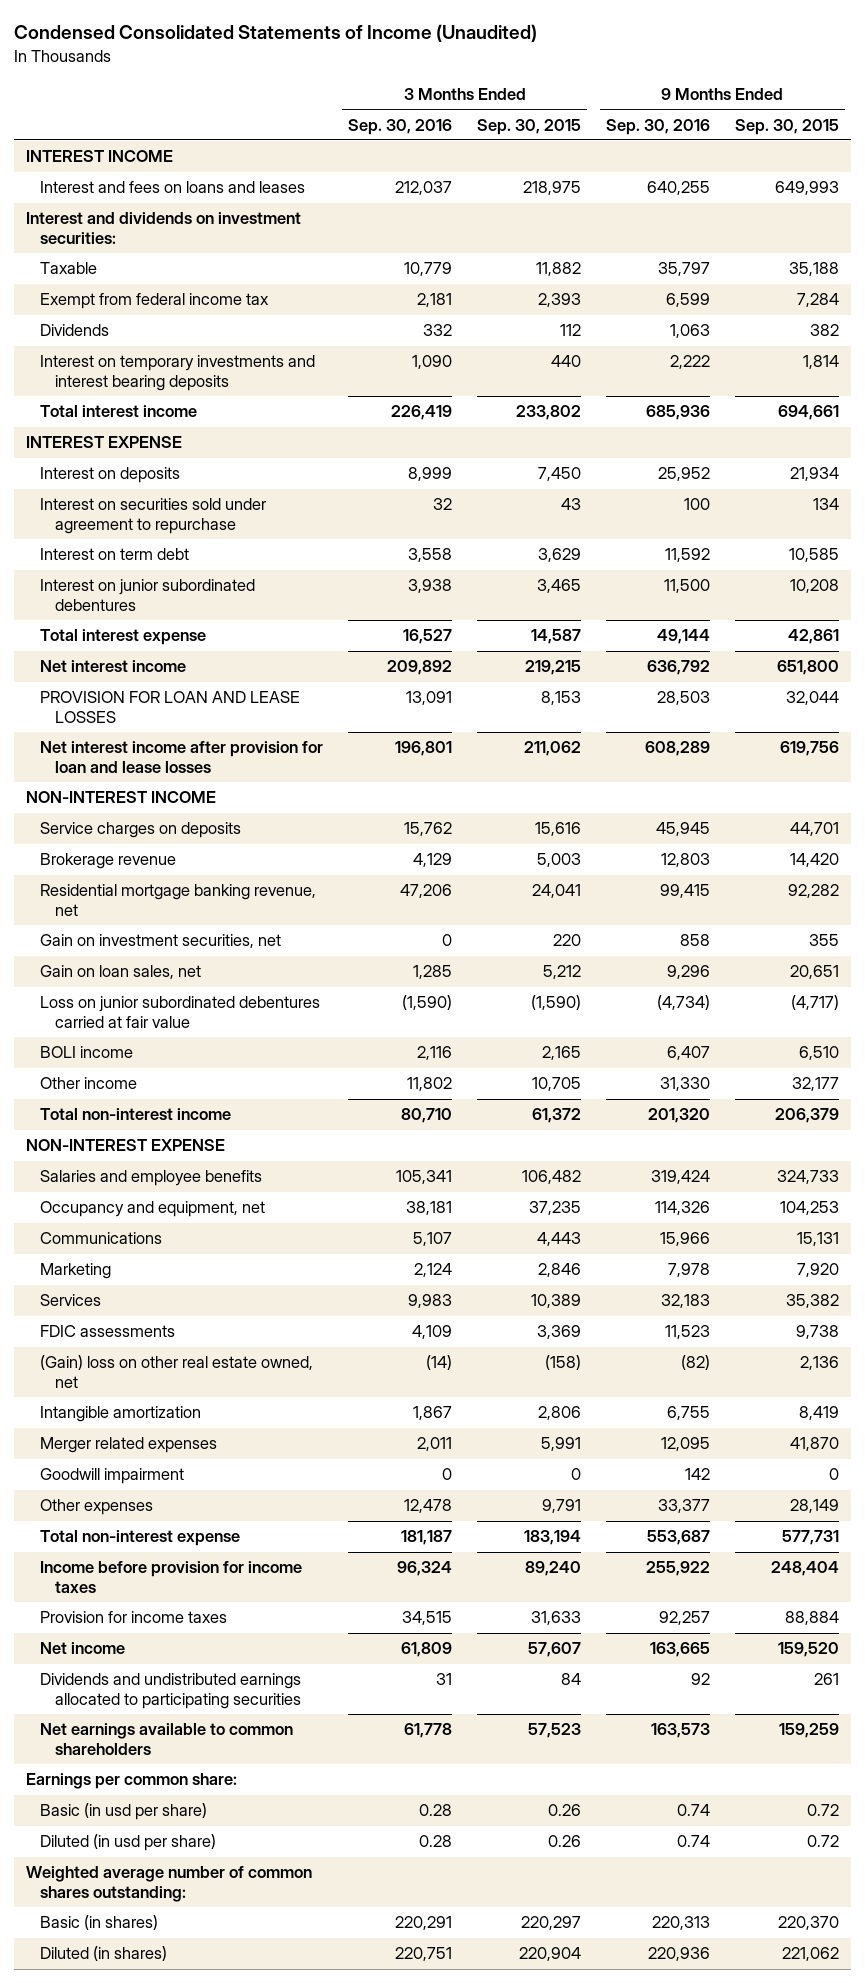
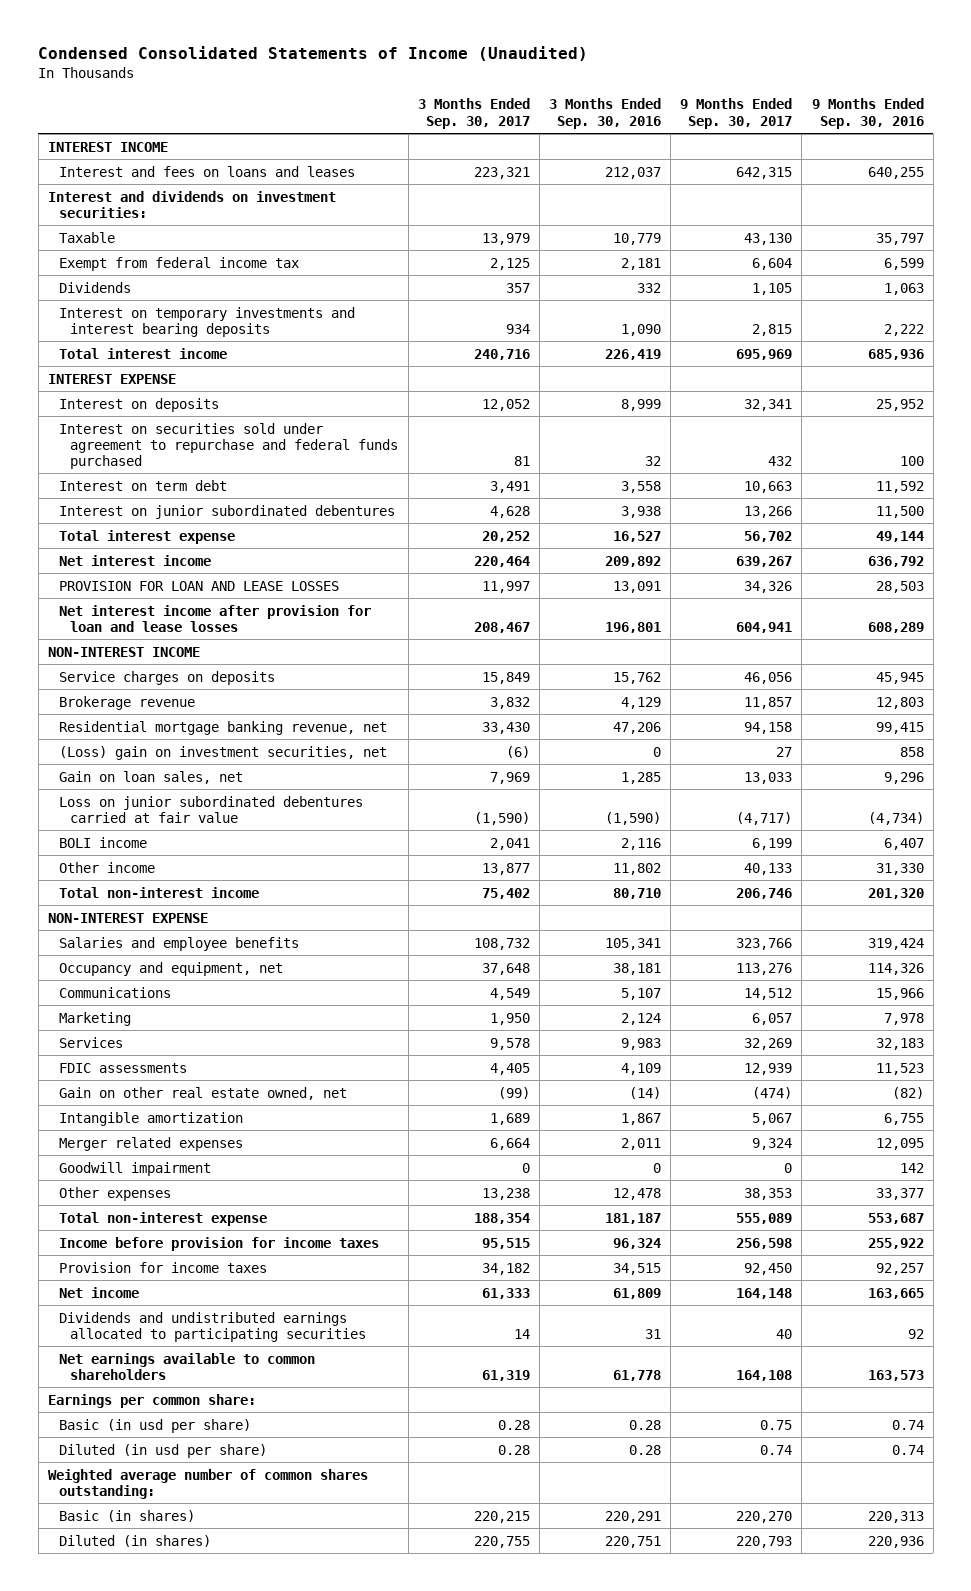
[476,118,581,135] Sep. 30, 2015 -> none
[734,118,839,135] Sep. 30, 2015 -> none
none -> [417,98,530,129] 3 Months Ended Sep. 30, 2017
none -> [680,98,793,129] 9 Months Ended Sep. 30, 2017
[40,498,267,534] Interest on securities sold under agreement to repurchase -> [59,422,399,469] Interest on securities sold under agreement to repurchase and federal funds purchased
[40,934,282,949] Gain on investment securities, net -> [59,745,388,760] (Loss) gain on investment securities, net
[40,1355,314,1388] (Gain) loss on other real estate owned, net -> [59,1086,348,1100] Gain on other real estate owned, net

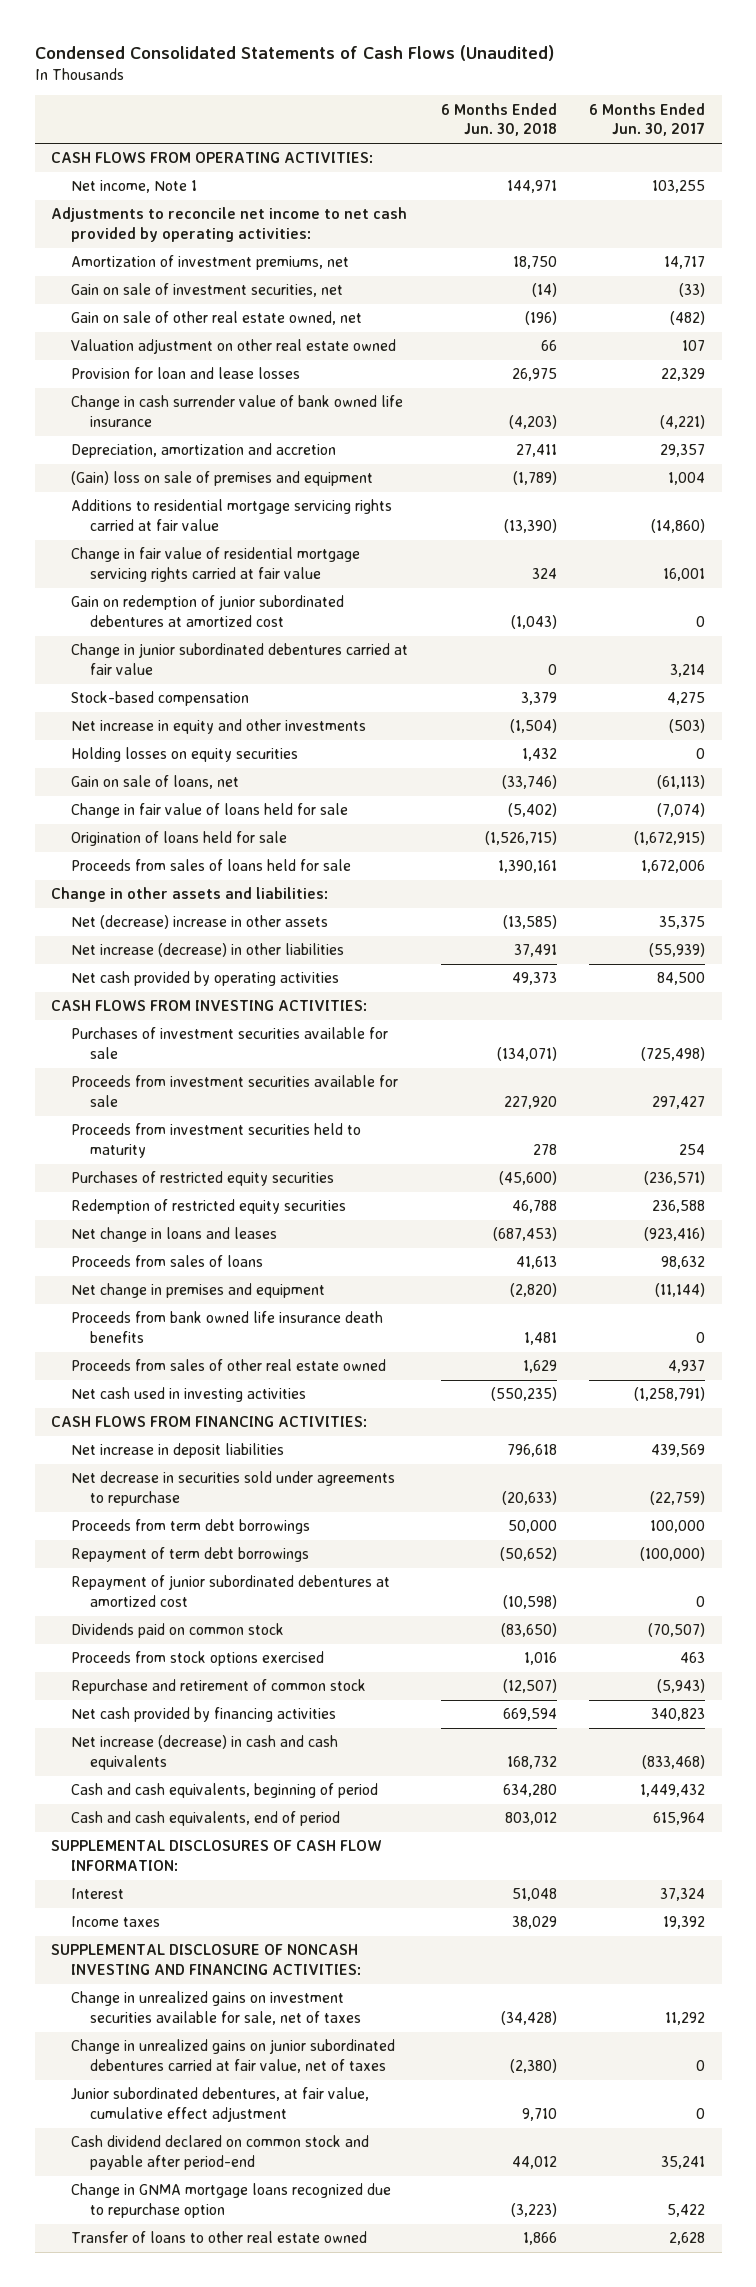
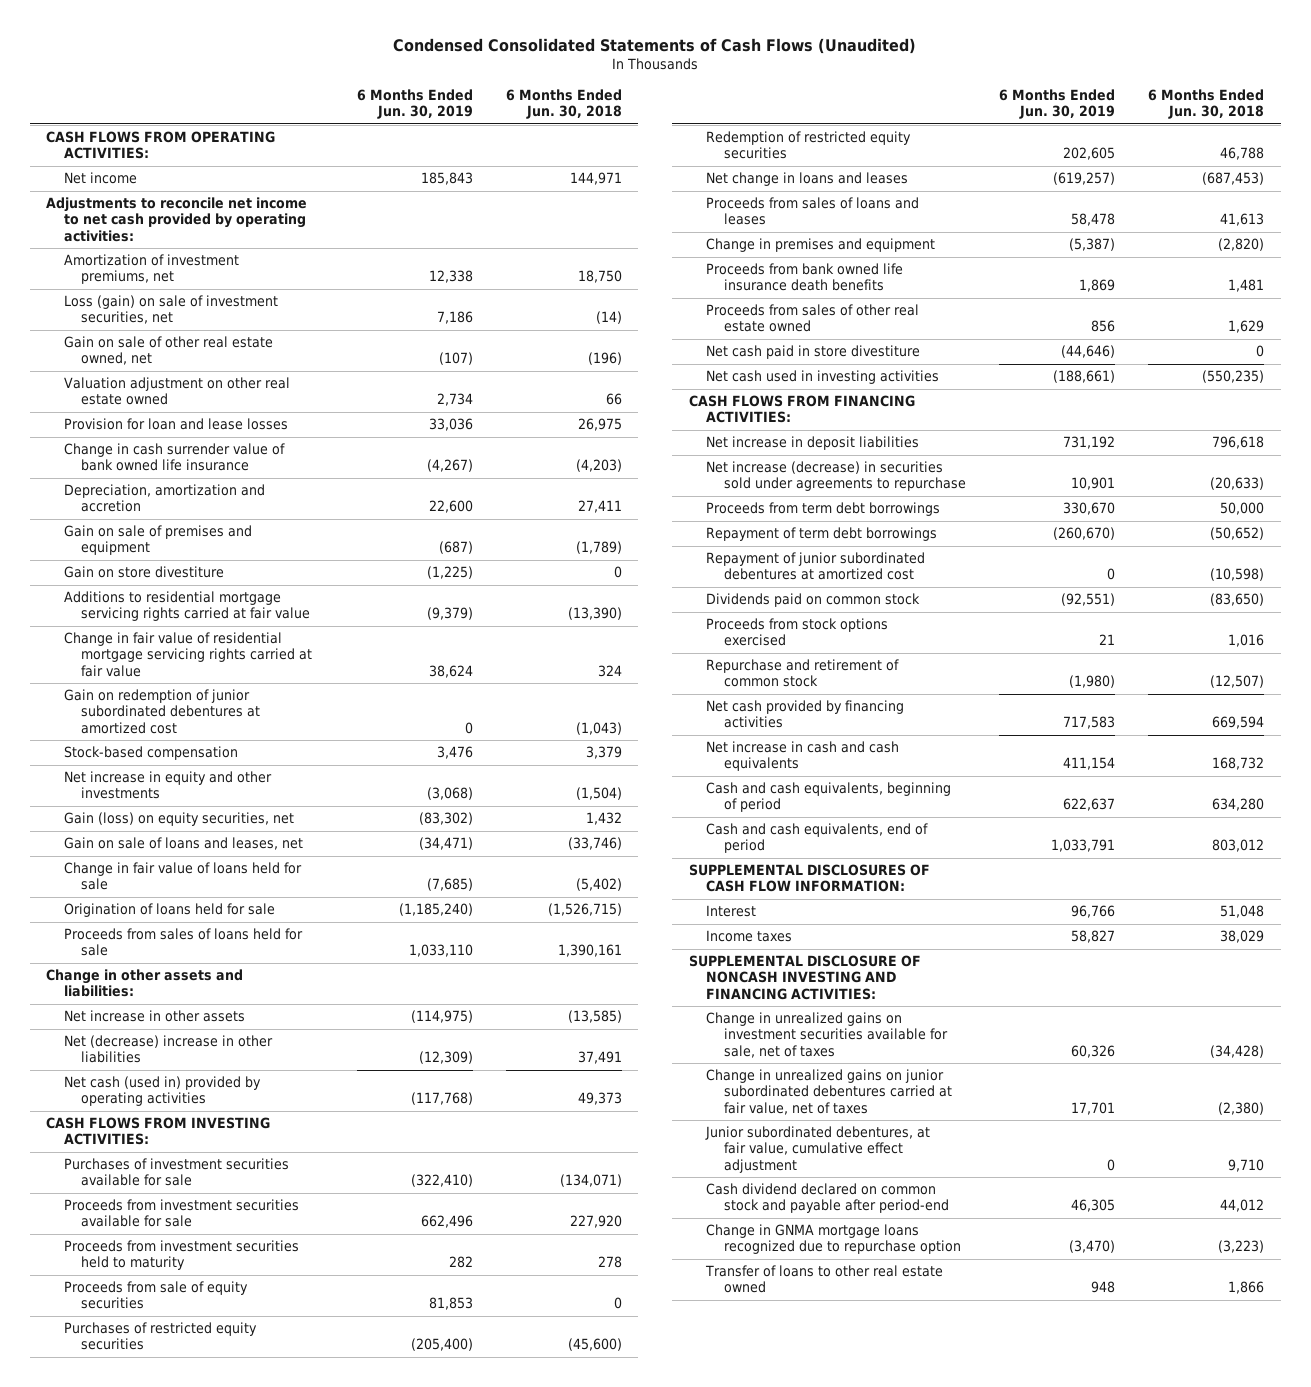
[589,102,706,137] 6 Months Ended Jun. 30, 2017 -> none
none -> [356,88,473,120] 6 Months Ended Jun. 30, 2019
[70,180,197,194] Net income, Note 1 -> [63,172,137,185] Net income
[70,283,343,298] Gain on sale of investment securities, net -> [63,295,278,325] Loss (gain) on sale of investment securities, net
[70,471,373,487] (Gain) loss on sale of premises and equipment -> [63,525,252,556] Gain on sale of premises and equipment
none -> [63,566,224,579] Gain on store divestiture
[70,643,408,676] Change in junior subordinated debentures carried at fair value -> none
[70,747,298,763] Holding losses on equity securities -> [63,812,294,827] Gain (loss) on equity securities, net
[70,775,239,790] Gain on sale of loans, net -> [63,837,303,851] Gain on sale of loans and leases, net
[70,915,328,930] Net (decrease) increase in other assets -> [63,1010,245,1023] Net increase in other assets
[70,943,344,958] Net increase (decrease) in other liabilities -> [63,1035,273,1064] Net (decrease) increase in other liabilities
[70,971,339,987] Net cash provided by operating activities -> [63,1076,261,1107] Net cash (used in) provided by operating activities
none -> [63,1281,248,1310] Proceeds from sale of equity securities
[70,1255,263,1268] Proceeds from sales of loans -> [706,197,920,226] Proceeds from sales of loans and leases
[70,1283,325,1299] Net change in premises and equipment -> [706,238,936,253] Change in premises and equipment
none -> [706,345,921,360] Net cash paid in store divestiture
[70,1471,395,1507] Net decrease in securities sold under agreements to repurchase -> [706,461,966,492] Net increase (decrease) in securities sold under agreements to repurchase
[70,1735,338,1771] Net increase (decrease) in cash and cash equivalents -> [706,741,900,772] Net increase in cash and cash equivalents

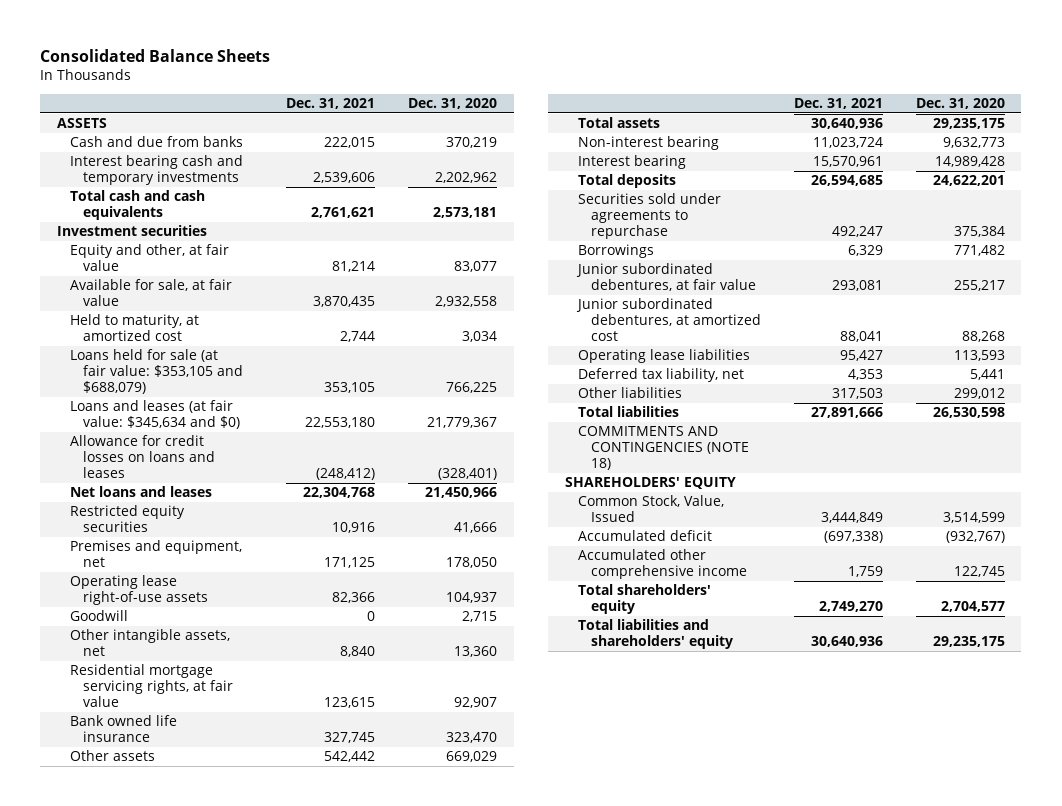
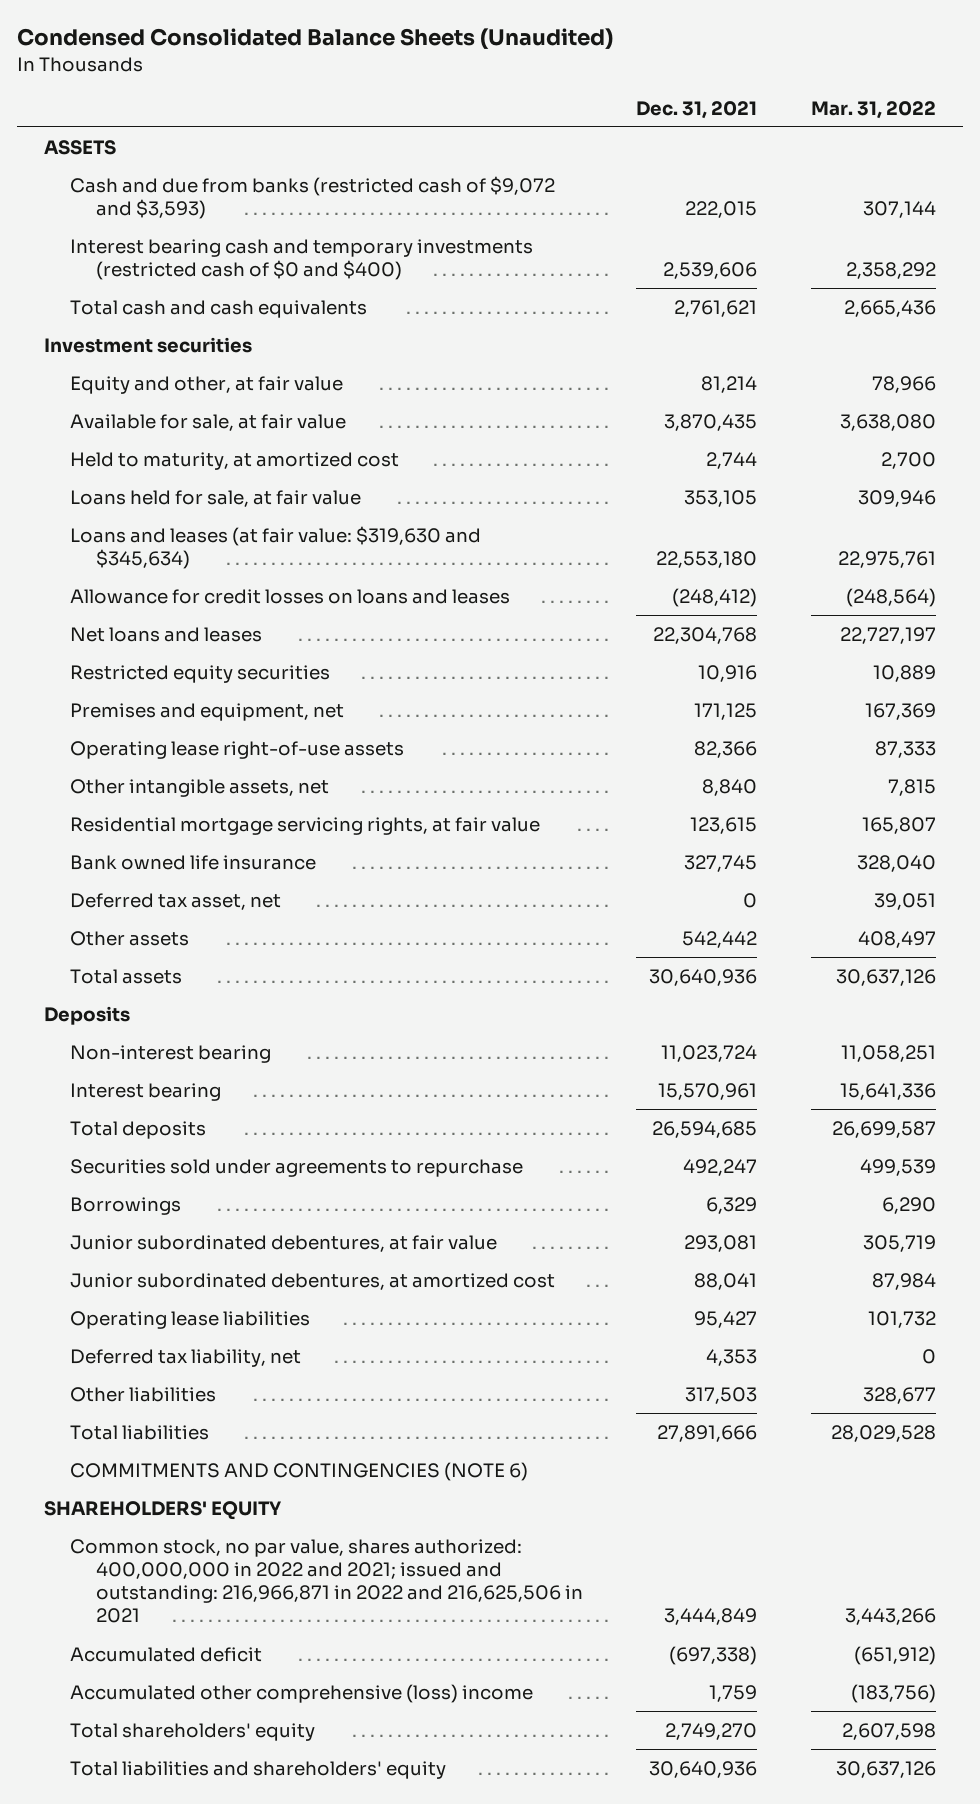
[40,48,271,62] Consolidated Balance Sheets -> [16,28,613,50] Condensed Consolidated Balance Sheets (Unaudited)
[408,98,498,110] Dec. 31, 2020 -> none
none -> [811,100,937,119] Mar. 31, 2022
[70,136,244,148] Cash and due from banks -> [69,175,555,219] Cash and due from banks (restricted cash of $9,072 and $3,593)
[70,155,244,186] Interest bearing cash and temporary investments -> [69,238,533,280] Interest bearing cash and temporary investments (restricted cash of $0 and $400)
[70,349,244,395] Loans held for sale (at fair value: $353,105 and $688,079) -> [69,489,361,507] Loans held for sale, at fair value
[70,400,241,430] Loans and leases (at fair value: $345,634 and $0) -> [69,525,481,569] Loans and leases (at fair value: $319,630 and $345,634)
[70,610,129,622] Goodwill -> none
none -> [69,892,281,910] Deferred tax asset, net
none -> [43,1005,130,1025] Deposits
[577,426,749,471] COMMITMENTS AND CONTINGENCIES (NOTE 18) -> [69,1461,528,1481] COMMITMENTS AND CONTINGENCIES (NOTE 6)
[577,495,724,523] Common Stock, Value, Issued -> [69,1538,583,1624] Common stock, no par value, shares authorized: 400,000,000 in 2022 and 2021; issued and outstanding: 216,966,871 in 2022 and 216,625,506 in 2021
[577,549,747,580] Accumulated other comprehensive income -> [69,1683,533,1703] Accumulated other comprehensive (loss) income

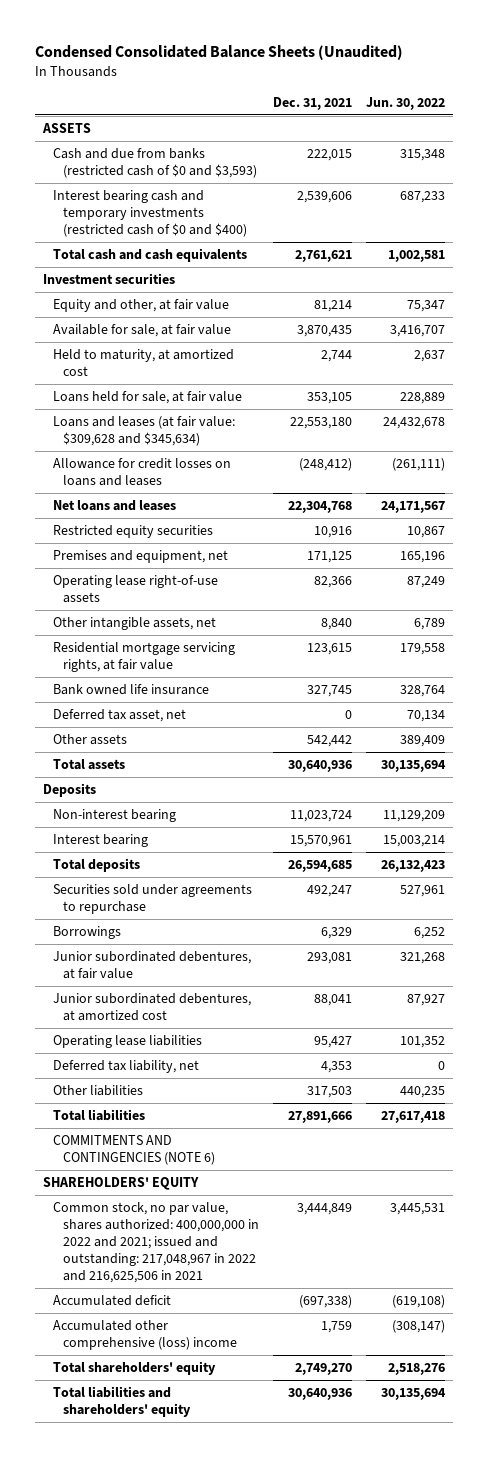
[811,100,937,119] Mar. 31, 2022 -> none
none -> [366,97,446,111] Jun. 30, 2022
[69,175,555,219] Cash and due from banks (restricted cash of $9,072 and $3,593) -> [52,148,257,179] Cash and due from banks (restricted cash of $0 and $3,593)
[69,525,481,569] Loans and leases (at fair value: $319,630 and $345,634) -> [52,416,235,447] Loans and leases (at fair value: $309,628 and $345,634)
[69,1538,583,1624] Common stock, no par value, shares authorized: 400,000,000 in 2022 and 2021; issued and outstanding: 216,966,871 in 2022 and 216,625,506 in 2021 -> [52,1202,259,1283] Common stock, no par value, shares authorized: 400,000,000 in 2022 and 2021; issued and outstanding: 217,048,967 in 2022 and 216,625,506 in 2021

